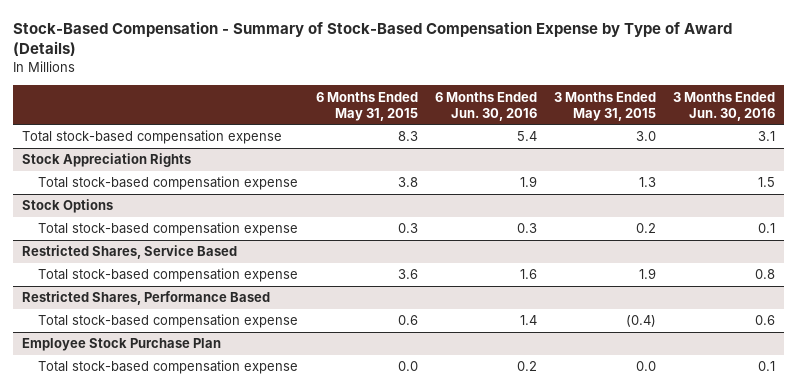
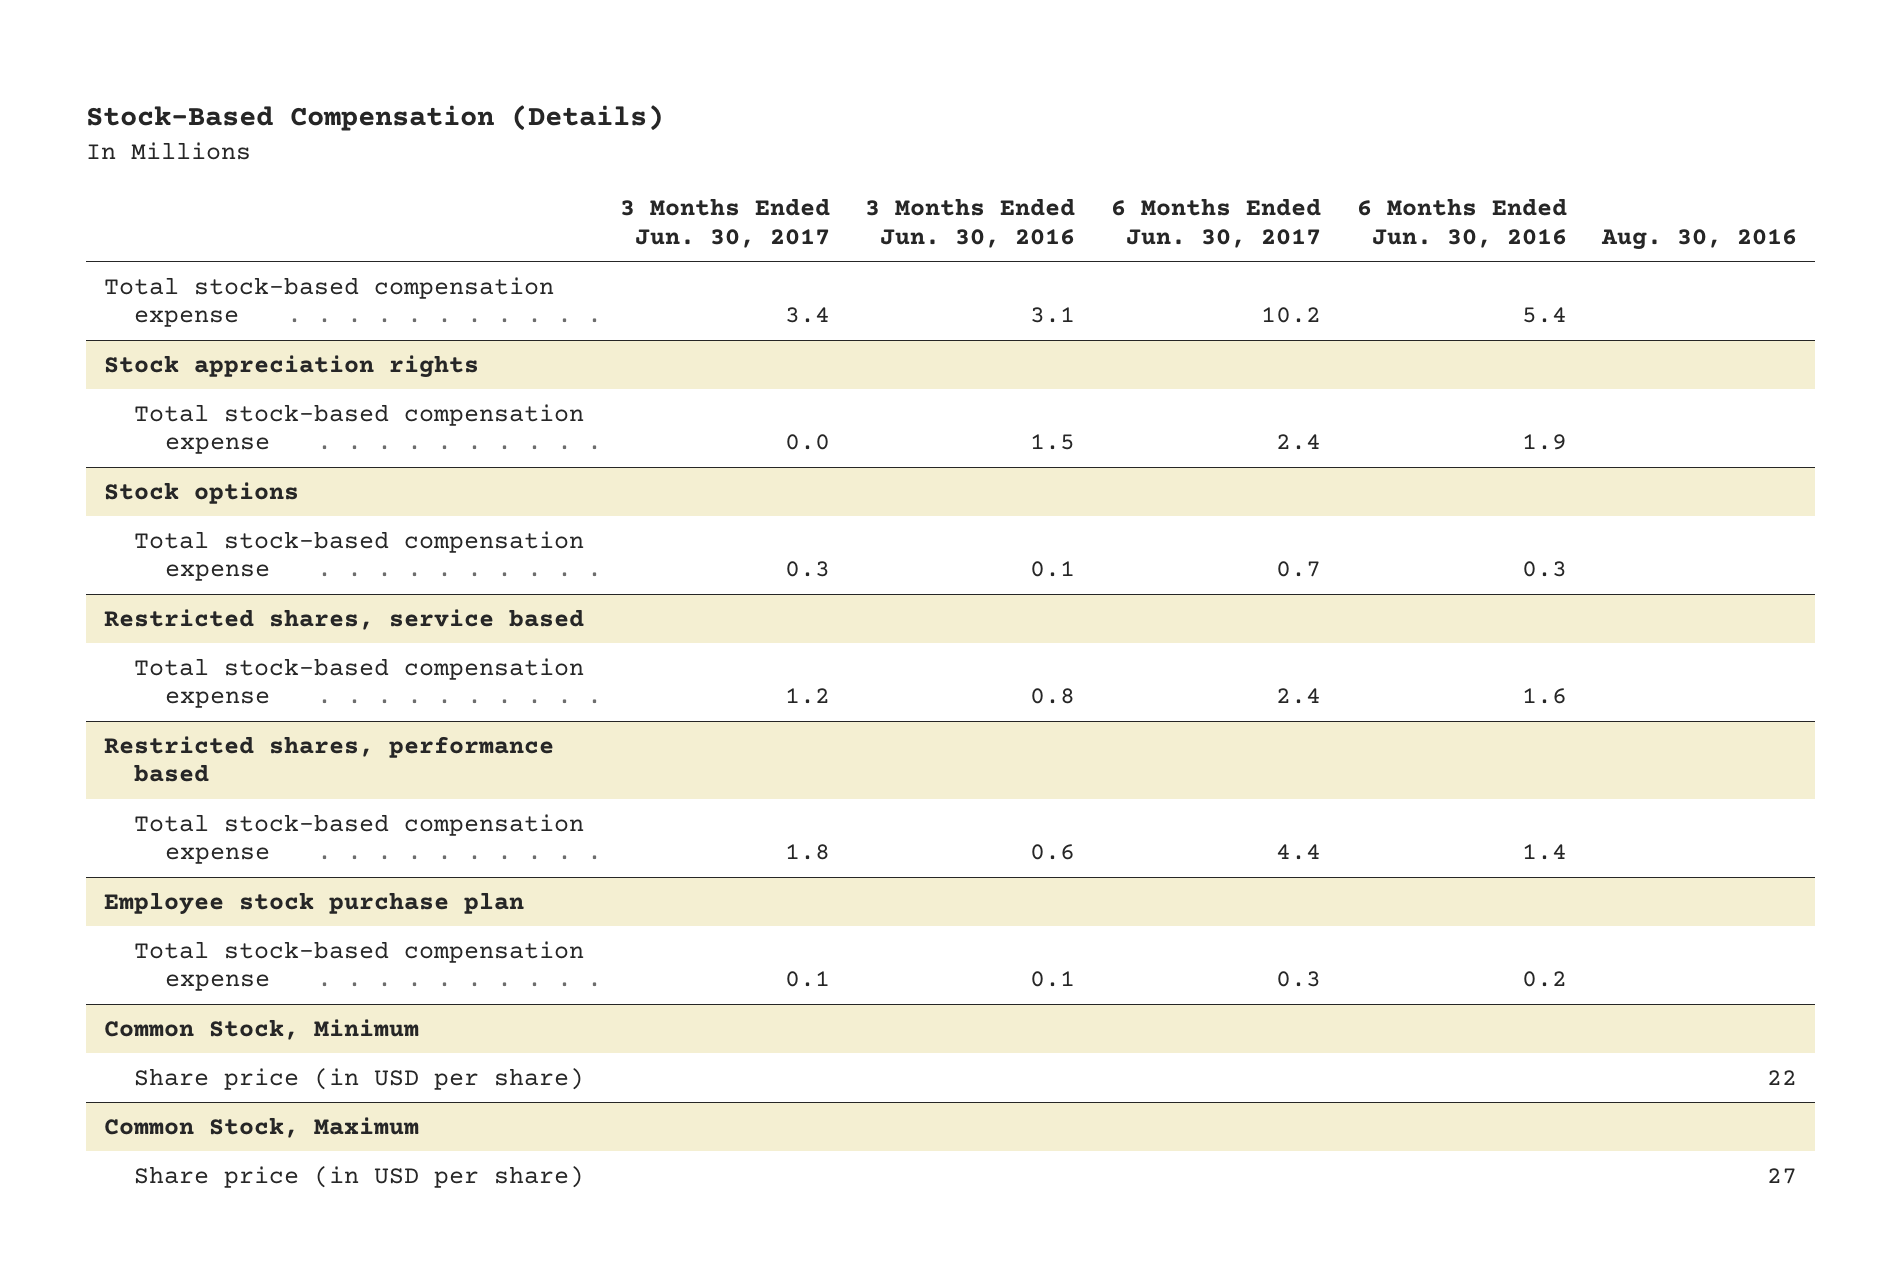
[13,20,733,57] Stock-Based Compensation - Summary of Stock-Based Compensation Expense by Type of Award (Details) -> [85,104,664,131] Stock-Based Compensation (Details)
[315,91,418,121] 6 Months Ended May 31, 2015 -> none
[554,91,657,121] 3 Months Ended May 31, 2015 -> none
none -> [619,198,830,249] 3 Months Ended Jun. 30, 2017
none -> [1110,198,1321,249] 6 Months Ended Jun. 30, 2017
none -> [1601,229,1798,251] Aug. 30, 2016
[21,153,191,168] Stock Appreciation Rights -> [103,354,479,378] Stock appreciation rights
[21,199,113,214] Stock Options -> [103,481,299,504] Stock options
[21,245,237,260] Restricted Shares, Service Based -> [103,608,584,630] Restricted shares, service based
[21,291,270,306] Restricted Shares, Performance Based -> [103,735,554,783] Restricted shares, performance based
[21,338,221,352] Employee Stock Purchase Plan -> [103,891,524,915] Employee stock purchase plan
none -> [103,1018,419,1040] Common Stock, Minimum
none -> [134,1067,585,1090] Share price (in USD per share)
none -> [103,1116,419,1138] Common Stock, Maximum
none -> [134,1165,585,1188] Share price (in USD per share)

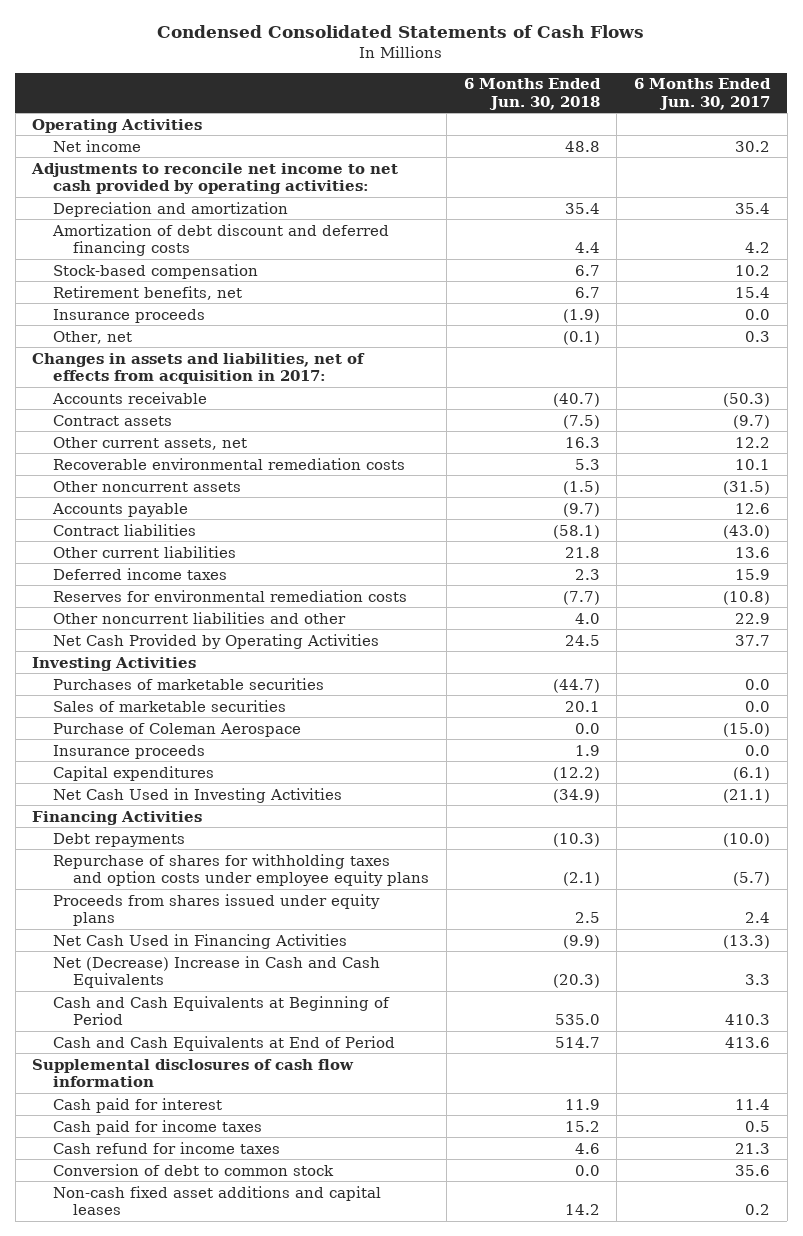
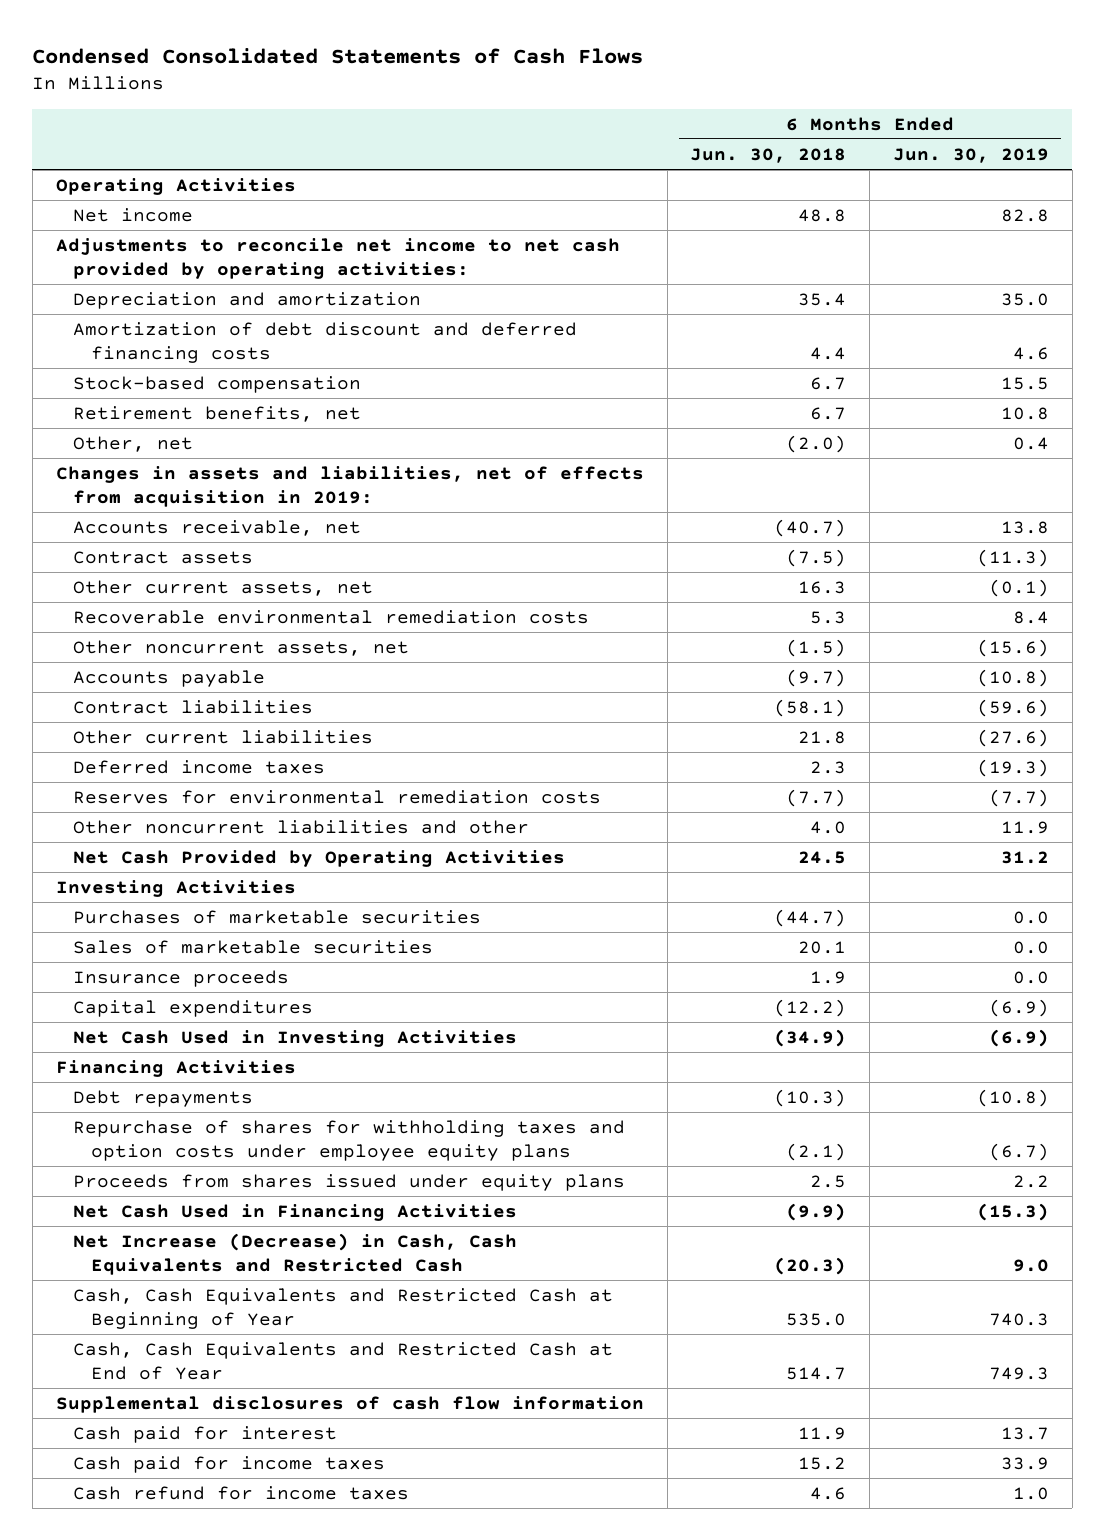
[634,78,772,110] 6 Months Ended Jun. 30, 2017 -> none
none -> [892,147,1049,163] Jun. 30, 2019
[52,308,205,323] Insurance proceeds -> none
[562,330,600,345] (0.1) -> [786,434,847,453] (2.0)
[32,352,366,384] Changes in assets and liabilities, net of effects from acquisition in 2017: -> [55,465,644,508] Changes in assets and liabilities, net of effects from acquisition in 2019:
[51,391,207,404] Accounts receivable -> [73,519,362,536] Accounts receivable, net
[52,480,241,492] Other noncurrent assets -> [73,639,410,656] Other noncurrent assets, net
[52,722,301,737] Purchase of Coleman Aerospace -> none
[52,955,380,988] Net (Decrease) Increase in Cash and Cash Equivalents -> [73,1232,518,1276] Net Increase (Decrease) in Cash, Cash Equivalents and Restricted Cash
[52,995,390,1025] Cash and Cash Equivalents at Beginning of Period -> [73,1287,614,1330] Cash, Cash Equivalents and Restricted Cash at Beginning of Year
[52,1035,395,1051] Cash and Cash Equivalents at End of Period -> [73,1341,614,1381] Cash, Cash Equivalents and Restricted Cash at End of Year
[52,1163,334,1176] Conversion of debt to common stock -> none
[52,1185,381,1215] Non-cash fixed asset additions and capital leases -> none

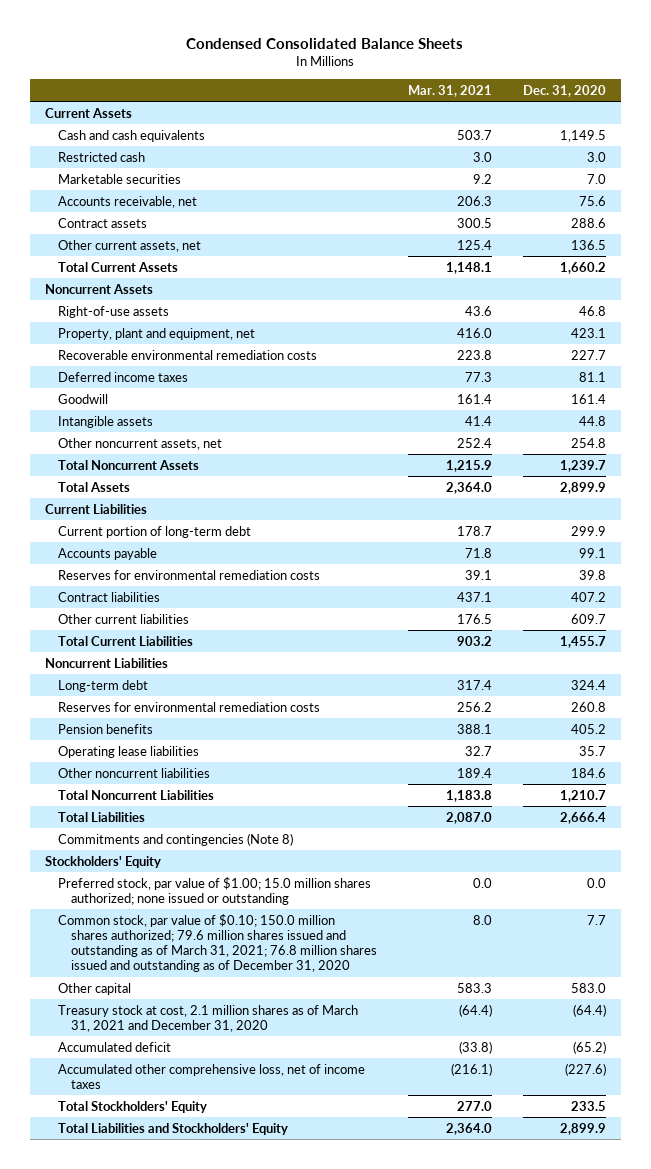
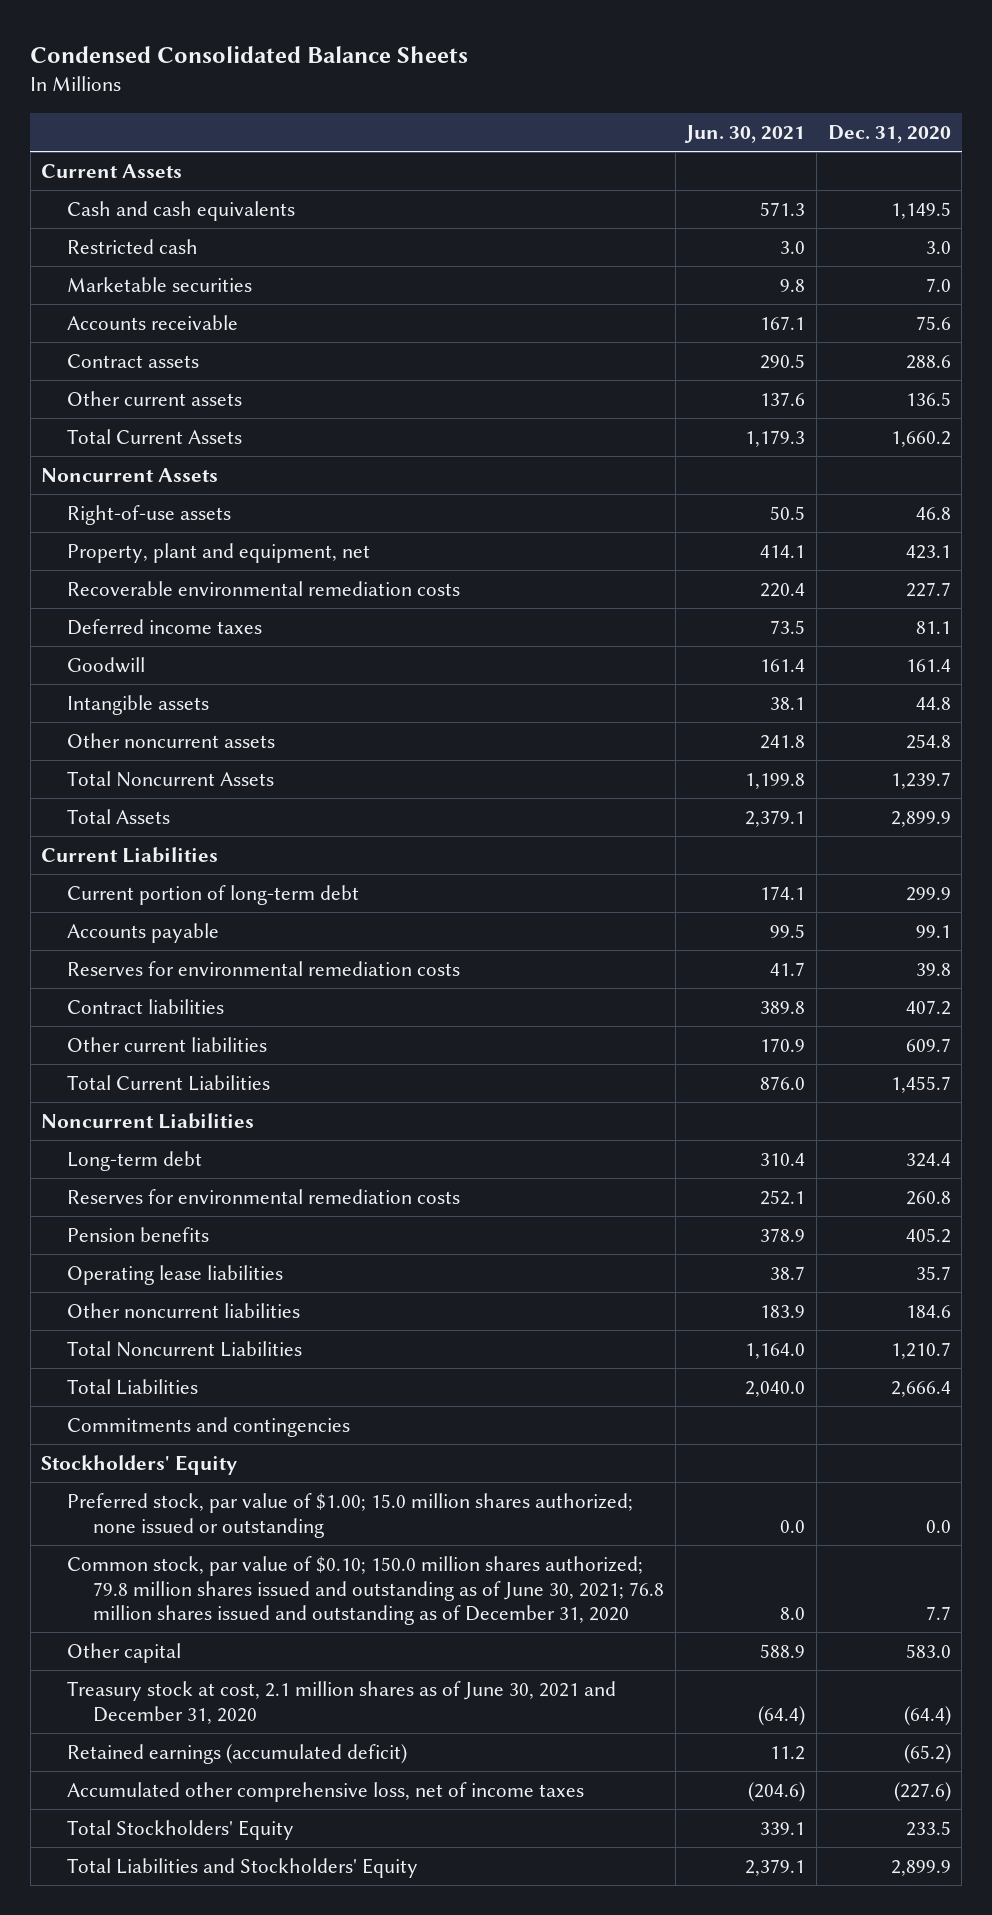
[407,84,492,97] Mar. 31, 2021 -> none
none -> [684,124,806,143] Jun. 30, 2021
[57,195,197,208] Accounts receivable, net -> [67,315,239,331] Accounts receivable
[57,239,201,252] Other current assets, net -> [67,391,243,407] Other current assets
[57,437,222,450] Other noncurrent assets, net -> [67,733,276,749] Other noncurrent assets
[57,832,293,846] Commitments and contingencies (Note 8) -> [67,1417,351,1438] Commitments and contingencies
[57,913,377,973] Common stock, par value of $0.10; 150.0 million shares authorized; 79.6 million shares issued and outstanding as of March 31, 2021; 76.8 million shares issued and outstanding as of December 31, 2020 -> [67,1556,665,1625] Common stock, par value of $0.10; 150.0 million shares authorized; 79.8 million shares issued and outstanding as of June 30, 2021; 76.8 million shares issued and outstanding as of December 31, 2020
[57,1004,358,1032] Treasury stock at cost, 2.1 million shares as of March 31, 2021 and December 31, 2020 -> [67,1681,617,1724] Treasury stock at cost, 2.1 million shares as of June 30, 2021 and December 31, 2020
[57,1041,171,1052] Accumulated deficit -> [67,1744,408,1765] Retained earnings (accumulated deficit)

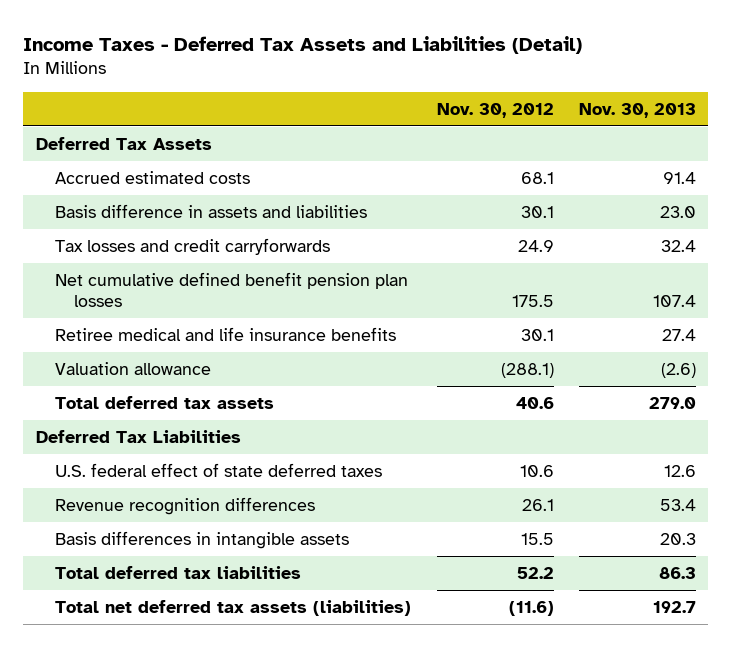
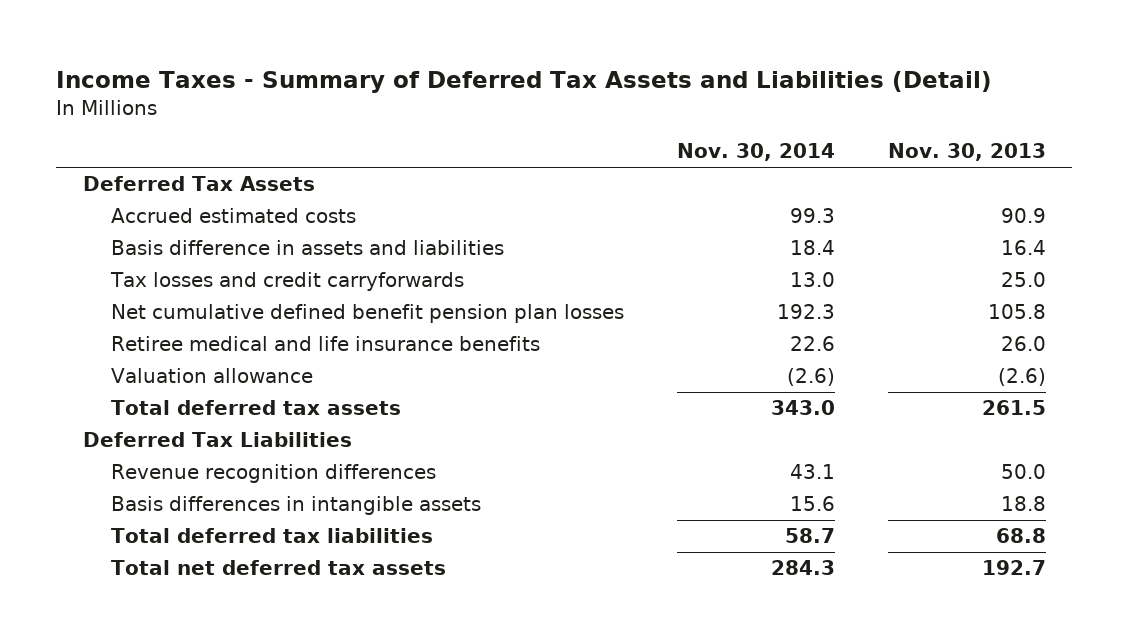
[23,35,583,54] Income Taxes - Deferred Tax Assets and Liabilities (Detail) -> [56,70,993,93] Income Taxes - Summary of Deferred Tax Assets and Liabilities (Detail)
[436,102,554,118] Nov. 30, 2012 -> none
none -> [676,143,835,162] Nov. 30, 2014
[662,171,696,184] 91.4 -> [1000,208,1046,224] 90.9
[659,205,696,218] 23.0 -> [1000,240,1046,256] 16.4
[660,239,696,252] 32.4 -> [1000,272,1046,288] 25.0
[652,294,696,307] 107.4 -> [987,304,1046,320] 105.8
[661,328,696,341] 27.4 -> [1000,336,1046,352] 26.0
[648,396,696,409] 279.0 -> [981,400,1046,416] 261.5
[55,462,383,477] U.S. federal effect of state deferred taxes -> none
[659,498,696,511] 53.4 -> [1000,464,1046,480] 50.0
[659,532,696,545] 20.3 -> [1000,496,1046,512] 18.8
[658,566,696,579] 86.3 -> [995,528,1046,544] 68.8
[55,599,412,616] Total net deferred tax assets (liabilities) -> [110,560,446,576] Total net deferred tax assets

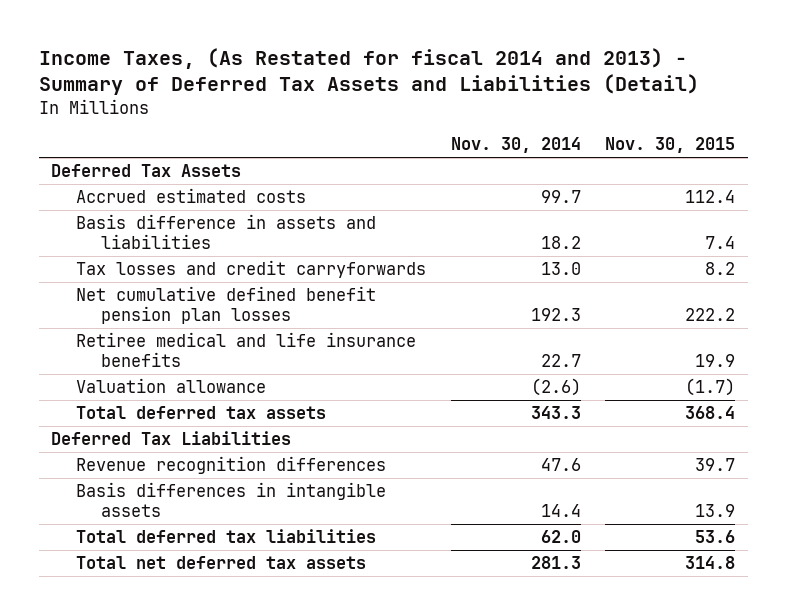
[56,70,993,93] Income Taxes - Summary of Deferred Tax Assets and Liabilities (Detail) -> [38,47,699,96] Income Taxes, (As Restated for fiscal 2014 and 2013) - Summary of Deferred Tax Assets and Liabilities (Detail)
[887,143,1046,162] Nov. 30, 2013 -> none
none -> [605,137,736,154] Nov. 30, 2015
[789,208,835,224] 99.3 -> [540,190,581,204] 99.7
[789,240,835,256] 18.4 -> [540,236,581,250] 18.2
[789,336,835,352] 22.6 -> [540,354,581,368] 22.7
[770,400,835,416] 343.0 -> [530,406,581,420] 343.3
[789,464,835,480] 43.1 -> [540,458,581,472] 47.6
[789,496,835,512] 15.6 -> [540,504,581,518] 14.4
[784,528,835,544] 58.7 -> [540,530,581,544] 62.0
[770,560,835,576] 284.3 -> [530,556,581,570] 281.3

